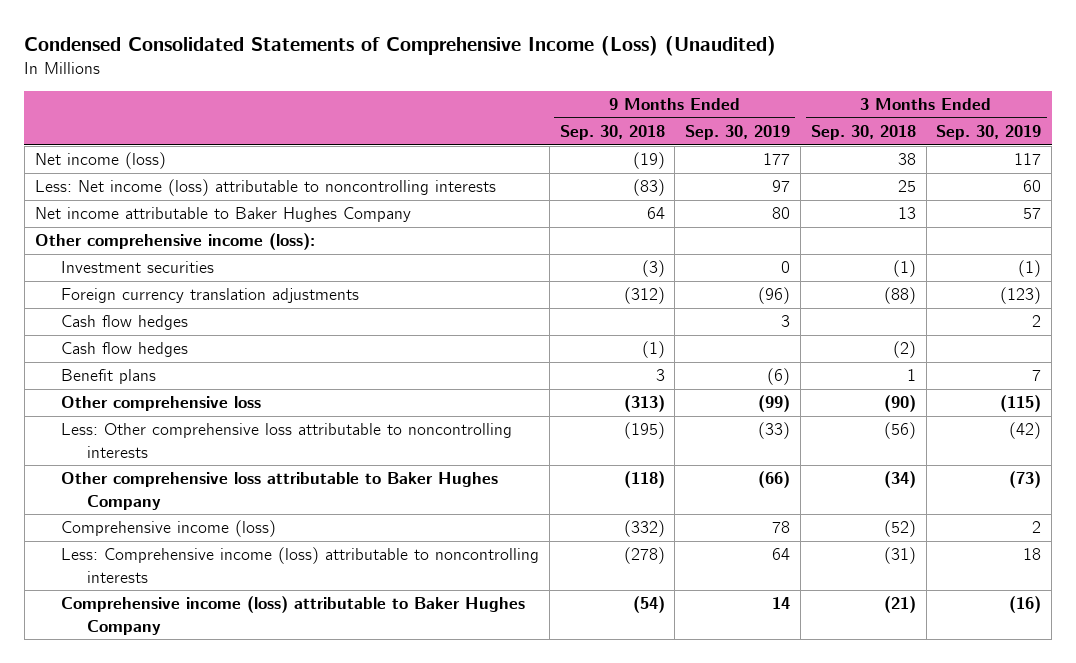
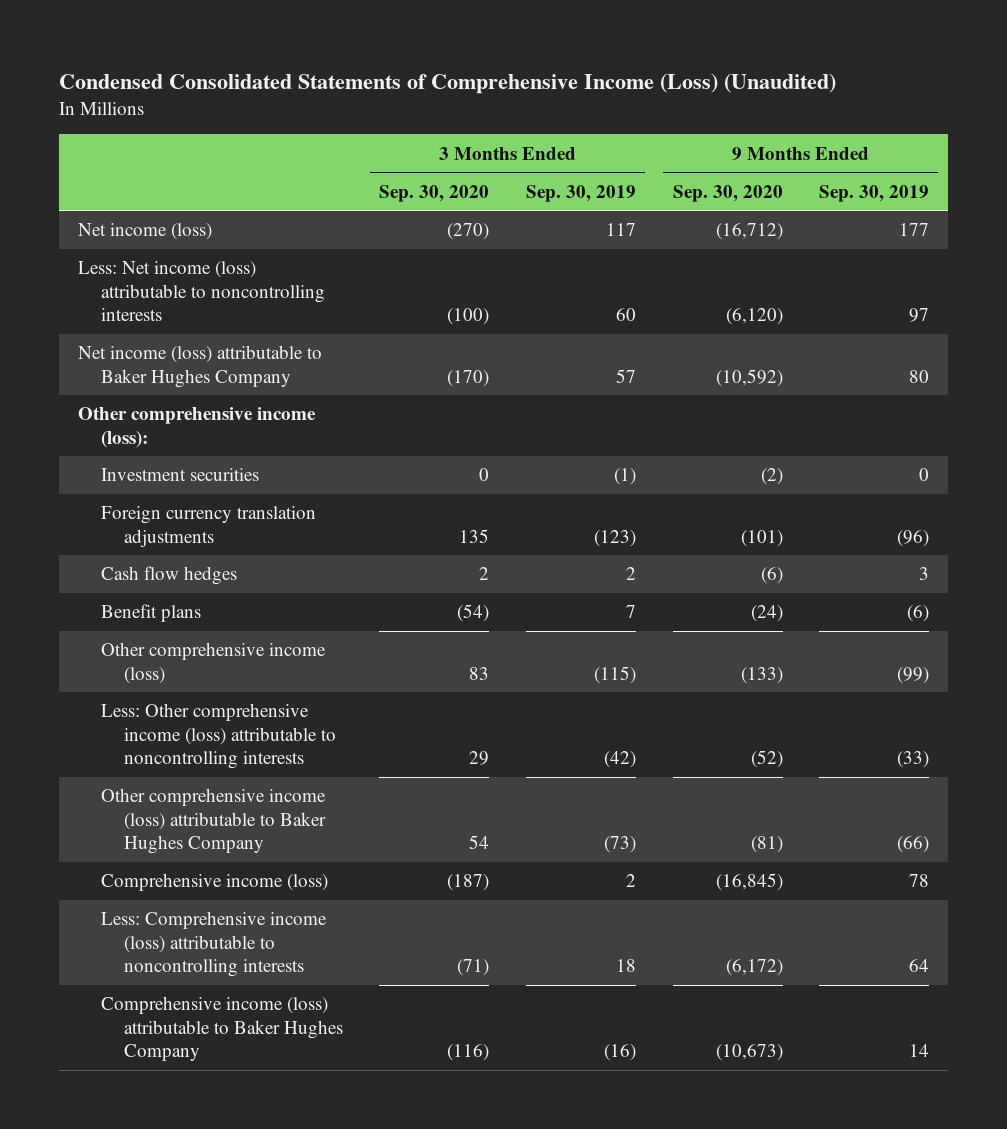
[559,125,665,141] Sep. 30, 2018 -> none
[810,125,916,141] Sep. 30, 2018 -> none
none -> [379,184,490,202] Sep. 30, 2020
none -> [672,184,783,202] Sep. 30, 2020
[34,207,411,223] Net income attributable to Baker Hughes Company -> [77,345,322,388] Net income (loss) attributable to Baker Hughes Company
[60,342,188,358] Cash flow hedges -> none
[60,396,261,412] Other comprehensive loss -> [100,642,326,684] Other comprehensive income (loss)
[60,423,512,458] Less: Other comprehensive loss attributable to noncontrolling interests -> [100,703,336,770] Less: Other comprehensive income (loss) attributable to noncontrolling interests
[60,472,498,510] Other comprehensive loss attributable to Baker Hughes Company -> [100,788,326,855] Other comprehensive income (loss) attributable to Baker Hughes Company

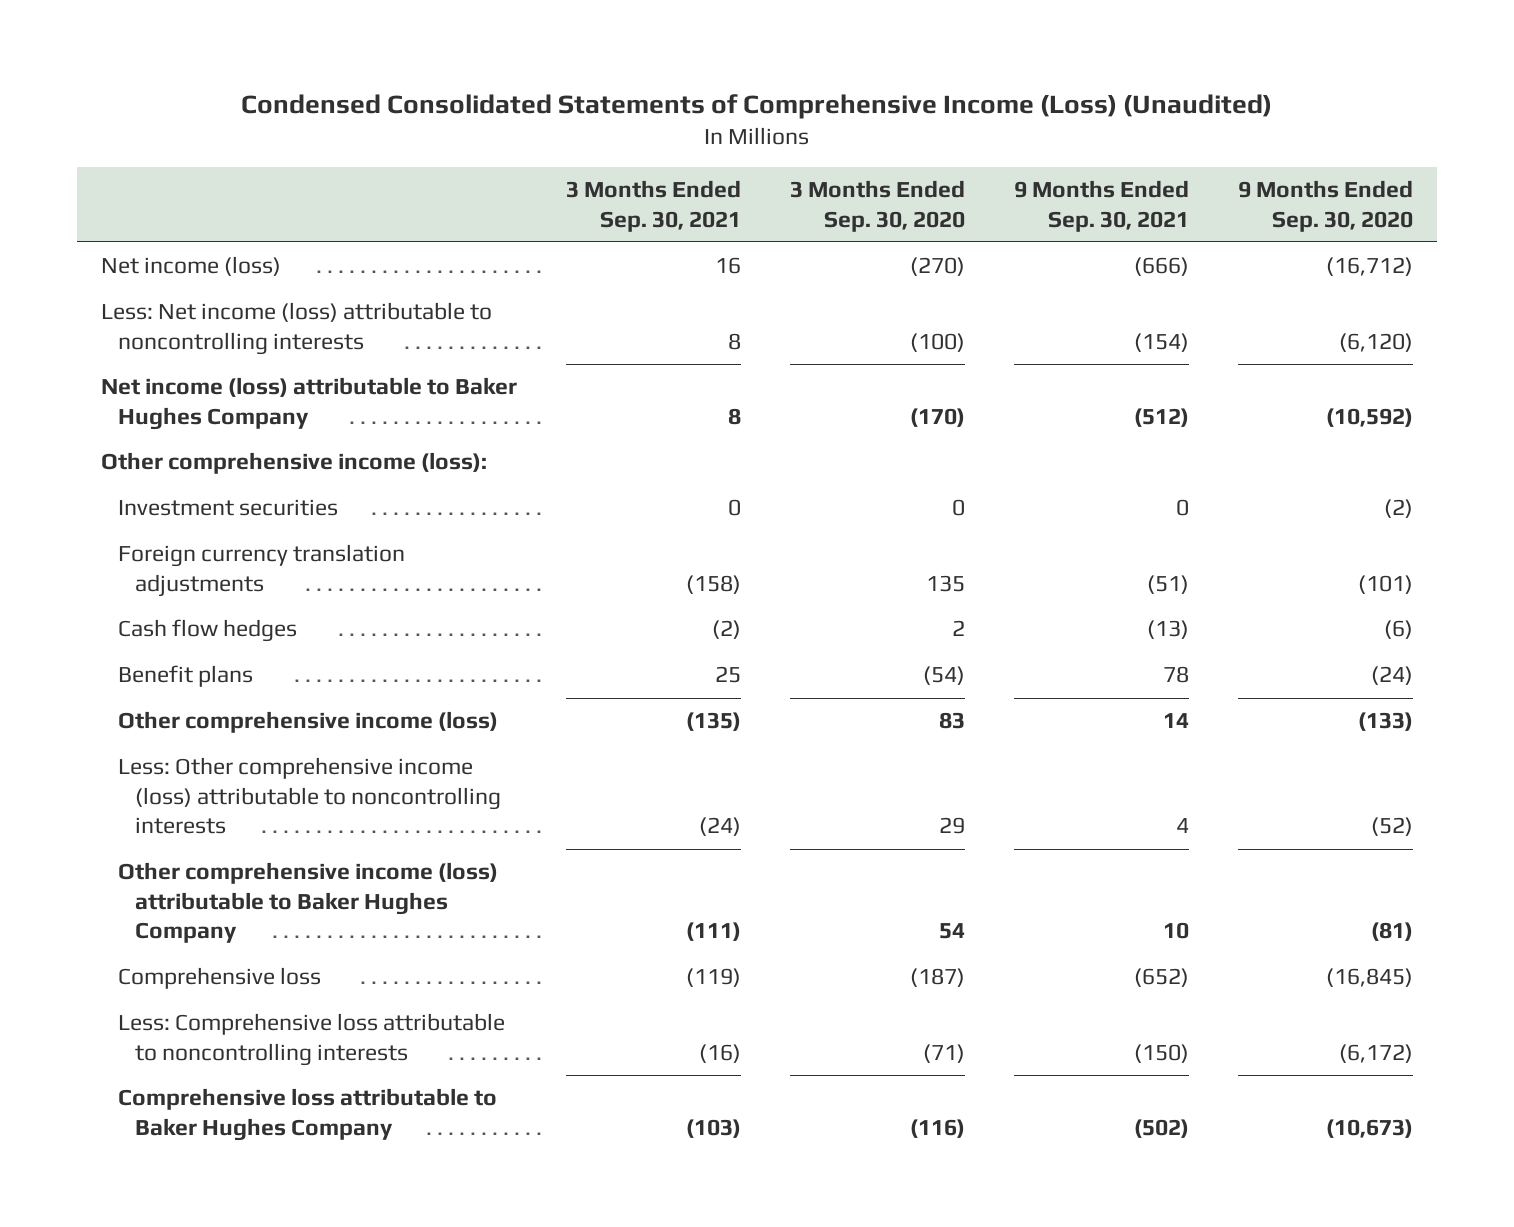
[525,184,636,202] Sep. 30, 2019 -> none
[819,184,930,202] Sep. 30, 2019 -> none
none -> [566,179,742,232] 3 Months Ended Sep. 30, 2021
none -> [1013,179,1189,232] 9 Months Ended Sep. 30, 2021
[100,873,328,892] Comprehensive income (loss) -> [118,967,322,990] Comprehensive loss
[100,911,327,978] Less: Comprehensive income (loss) attributable to noncontrolling interests -> [118,1013,506,1066] Less: Comprehensive loss attributable to noncontrolling interests
[100,996,343,1062] Comprehensive income (loss) attributable to Baker Hughes Company -> [118,1088,498,1141] Comprehensive loss attributable to Baker Hughes Company

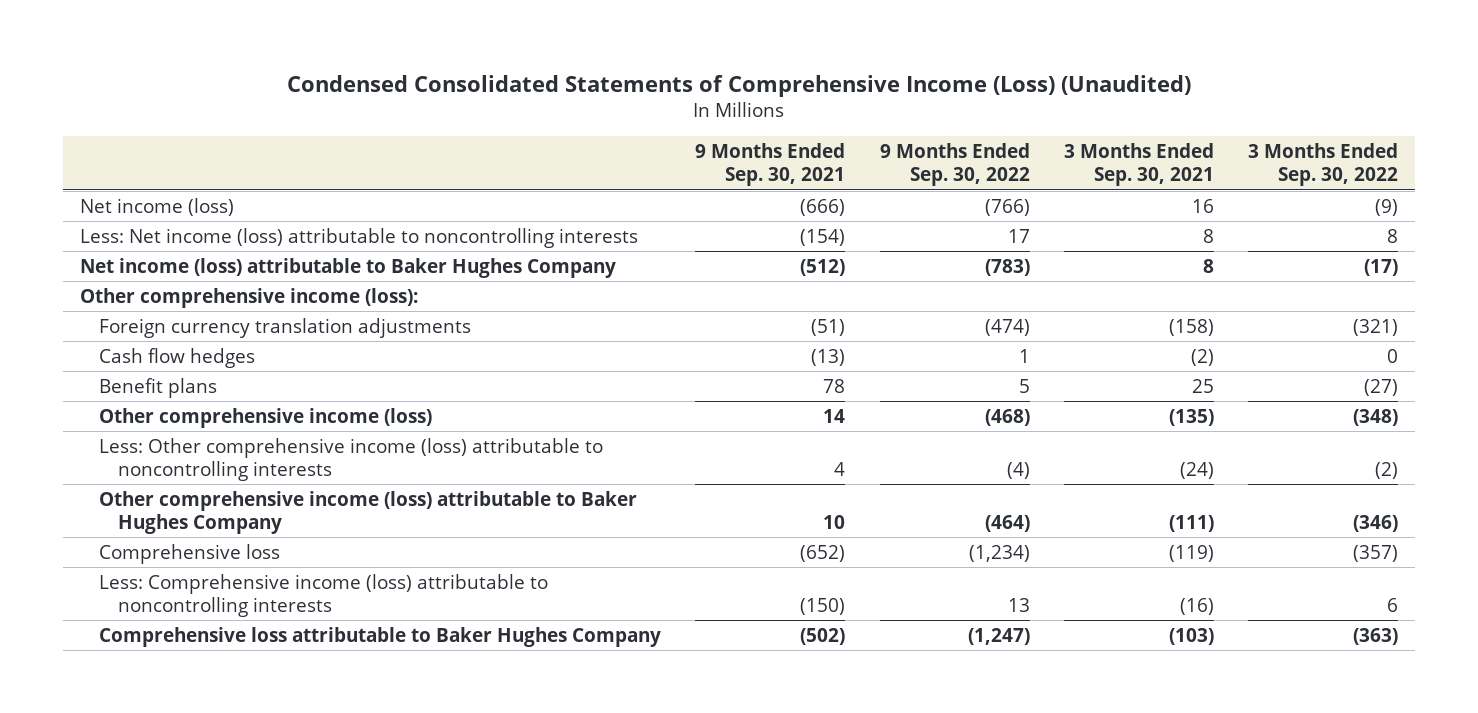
[790,179,966,232] 3 Months Ended Sep. 30, 2020 -> none
[1237,179,1413,232] 9 Months Ended Sep. 30, 2020 -> none
none -> [879,143,1030,187] 9 Months Ended Sep. 30, 2022
none -> [1248,143,1399,187] 3 Months Ended Sep. 30, 2022
[118,499,339,517] Investment securities -> none
[118,1013,506,1066] Less: Comprehensive loss attributable to noncontrolling interests -> [99,573,549,618] Less: Comprehensive income (loss) attributable to noncontrolling interests

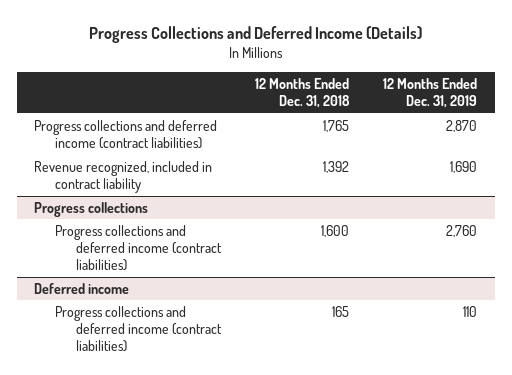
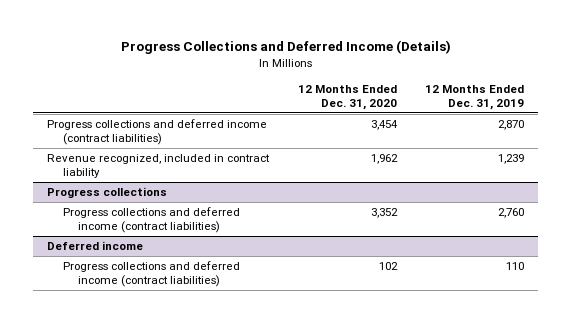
[255,78,351,109] 12 Months Ended Dec. 31, 2018 -> none
none -> [297,85,397,111] 12 Months Ended Dec. 31, 2020
[450,160,478,173] 1,690 -> [498,154,525,165] 1,239

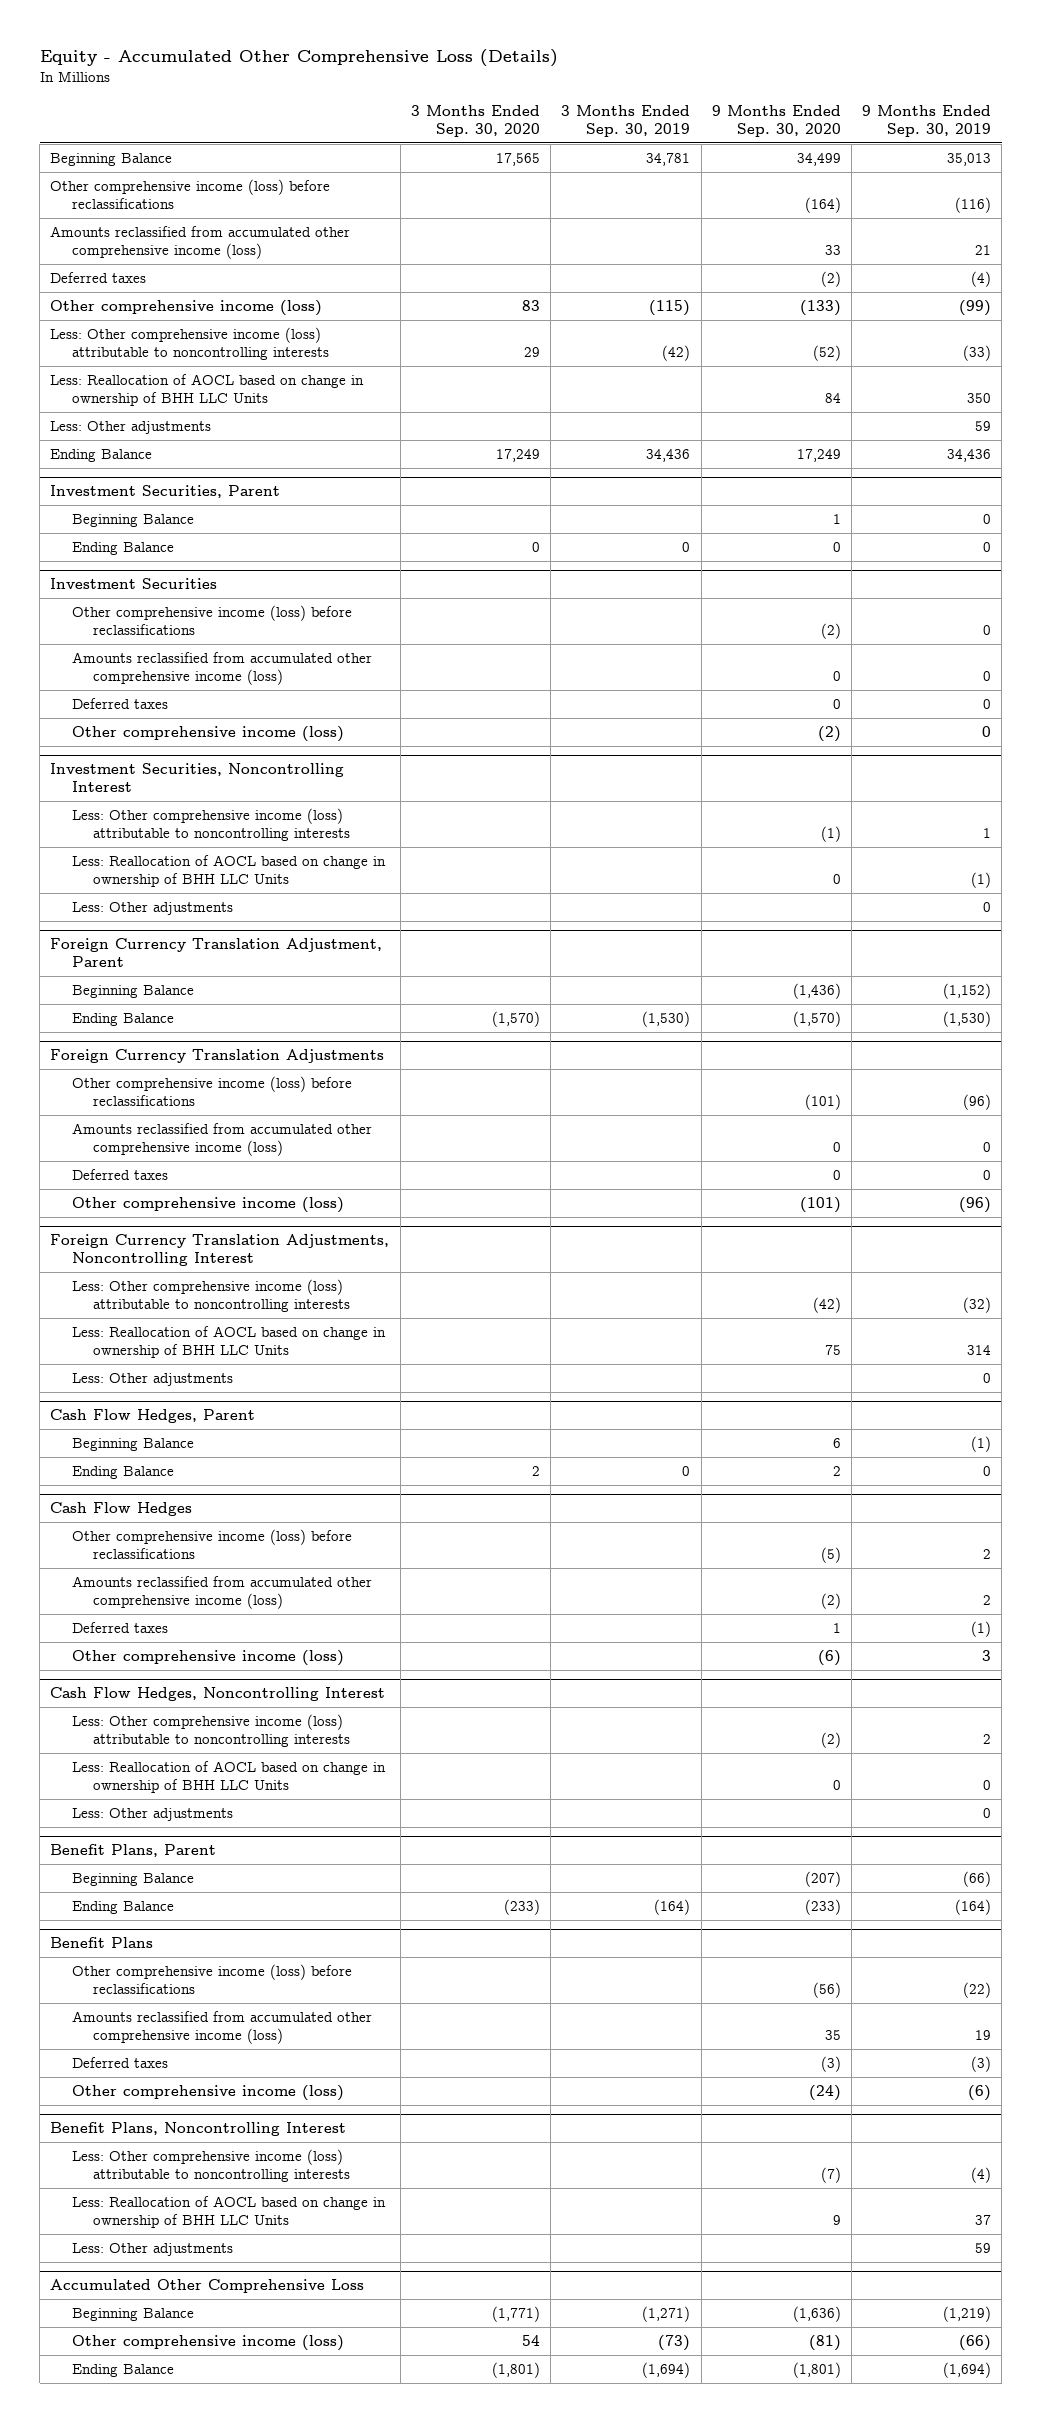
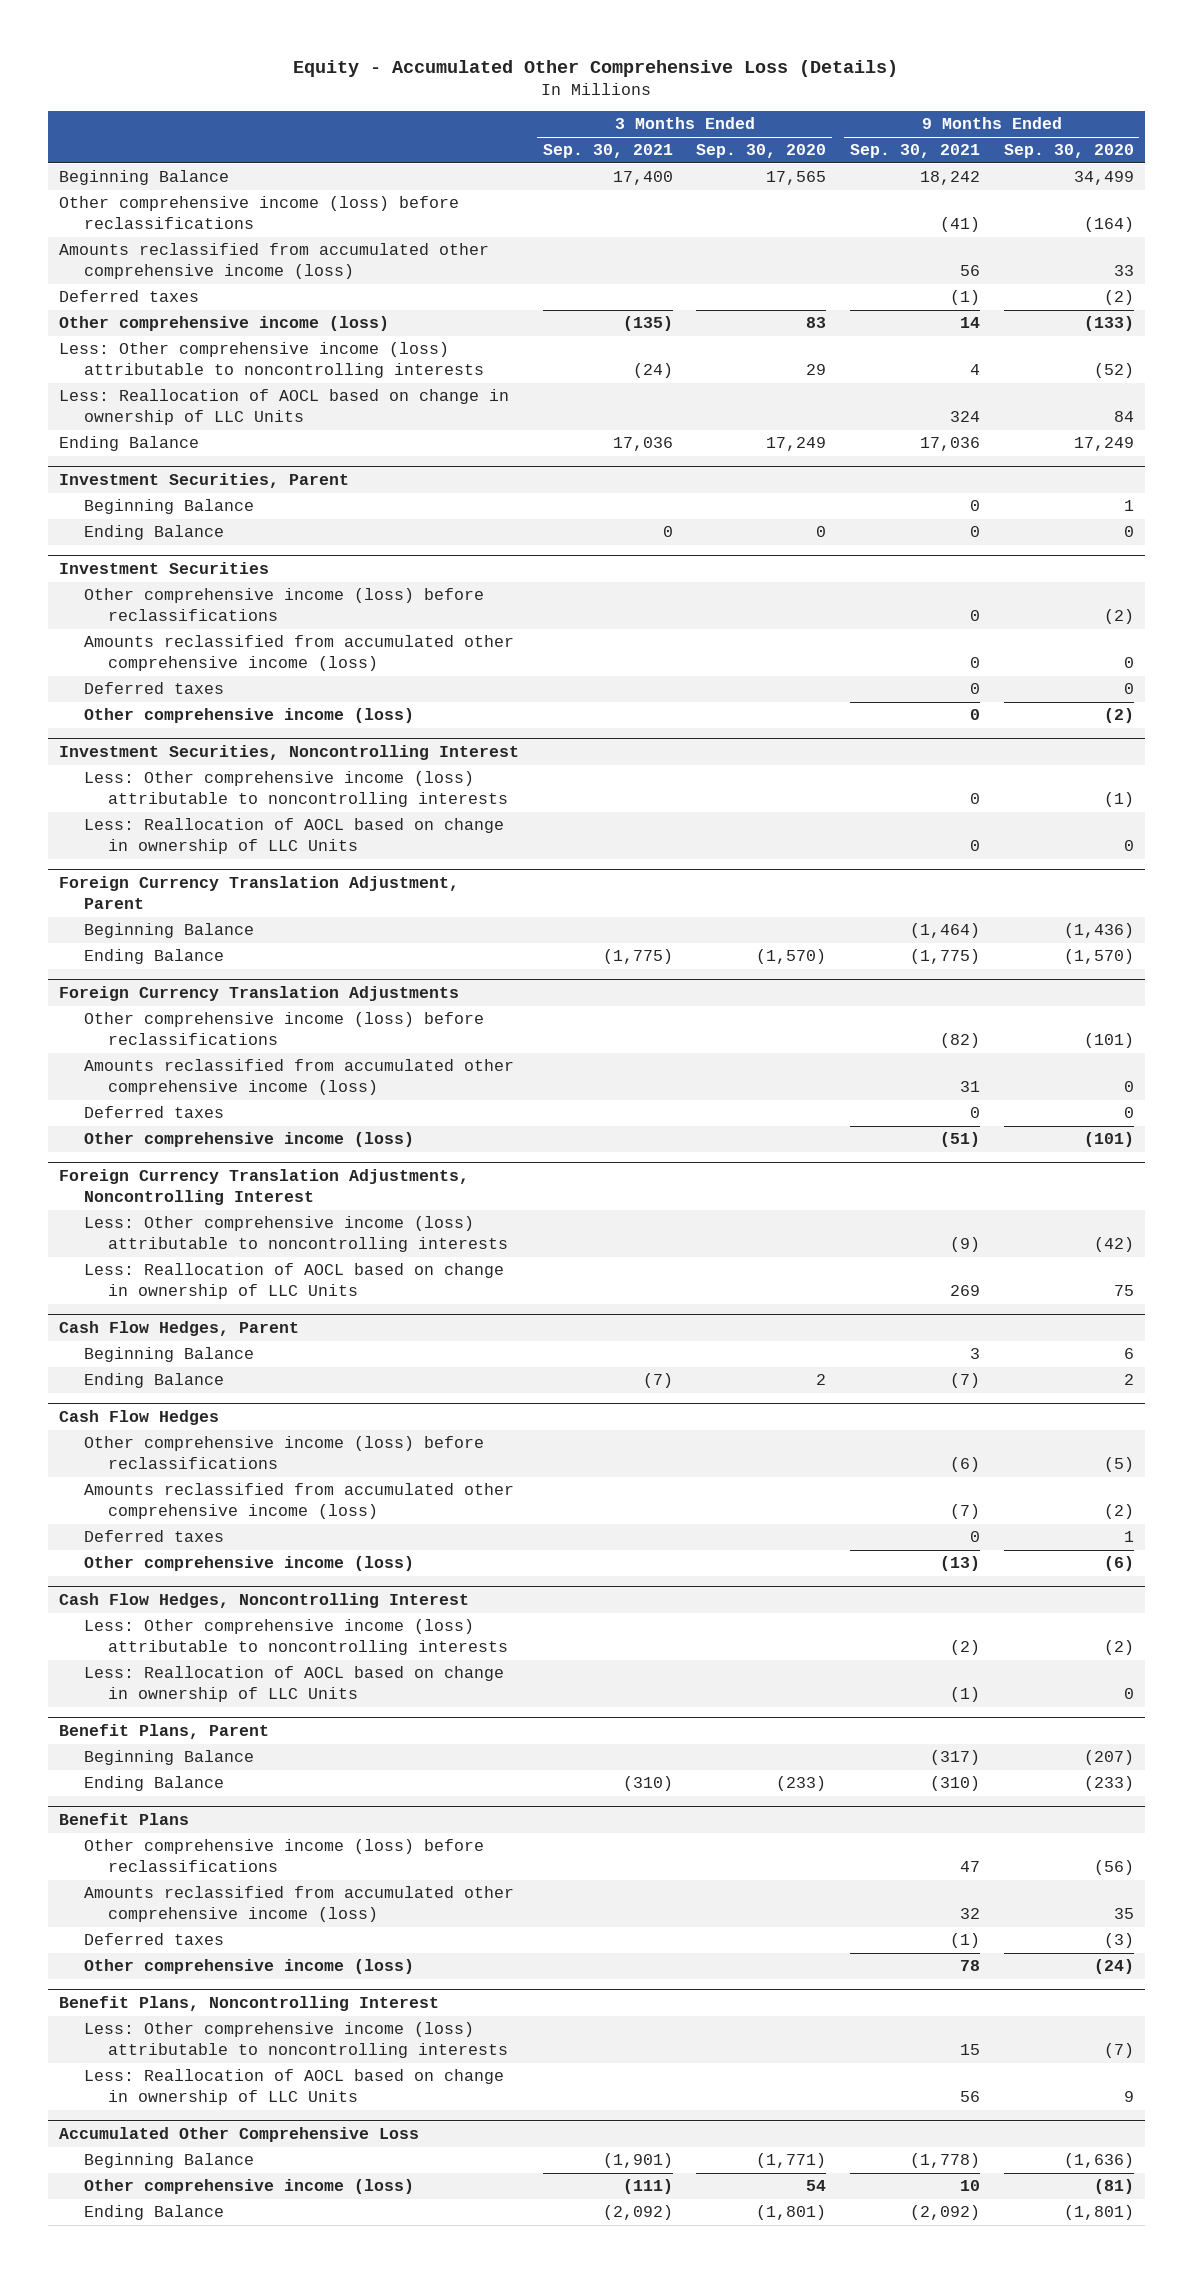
[561,104,691,137] 3 Months Ended Sep. 30, 2019 -> none
[862,104,992,137] 9 Months Ended Sep. 30, 2019 -> none
none -> [542,144,673,159] Sep. 30, 2021
none -> [849,144,980,159] Sep. 30, 2021
[50,420,212,434] Less: Other adjustments -> none
[50,373,365,407] Less: Reallocation of AOCL based on change in ownership of BHH LLC Units -> [59,389,510,426] Less: Reallocation of AOCL based on change in ownership of LLC Units
[71,901,233,915] Less: Other adjustments -> none
[71,854,386,888] Less: Reallocation of AOCL based on change in ownership of BHH LLC Units -> [83,818,504,855] Less: Reallocation of AOCL based on change in ownership of LLC Units
[71,1372,233,1386] Less: Other adjustments -> none
[71,1325,386,1359] Less: Reallocation of AOCL based on change in ownership of BHH LLC Units -> [83,1263,504,1300] Less: Reallocation of AOCL based on change in ownership of LLC Units
[71,1807,233,1821] Less: Other adjustments -> none
[71,1760,386,1794] Less: Reallocation of AOCL based on change in ownership of BHH LLC Units -> [83,1666,504,1703] Less: Reallocation of AOCL based on change in ownership of LLC Units
[71,2242,233,2256] Less: Other adjustments -> none
[71,2195,386,2229] Less: Reallocation of AOCL based on change in ownership of BHH LLC Units -> [83,2069,504,2106] Less: Reallocation of AOCL based on change in ownership of LLC Units

